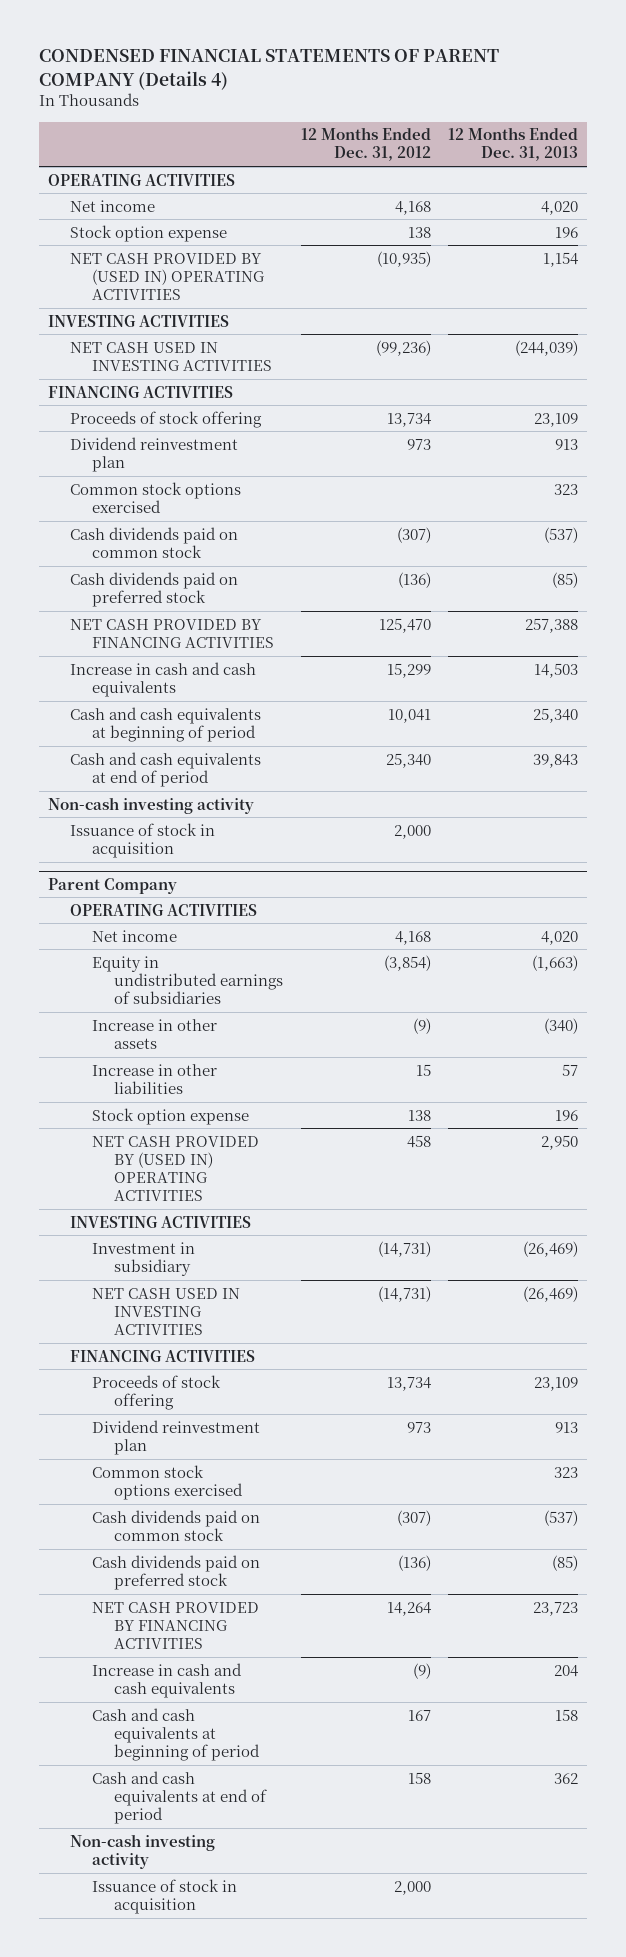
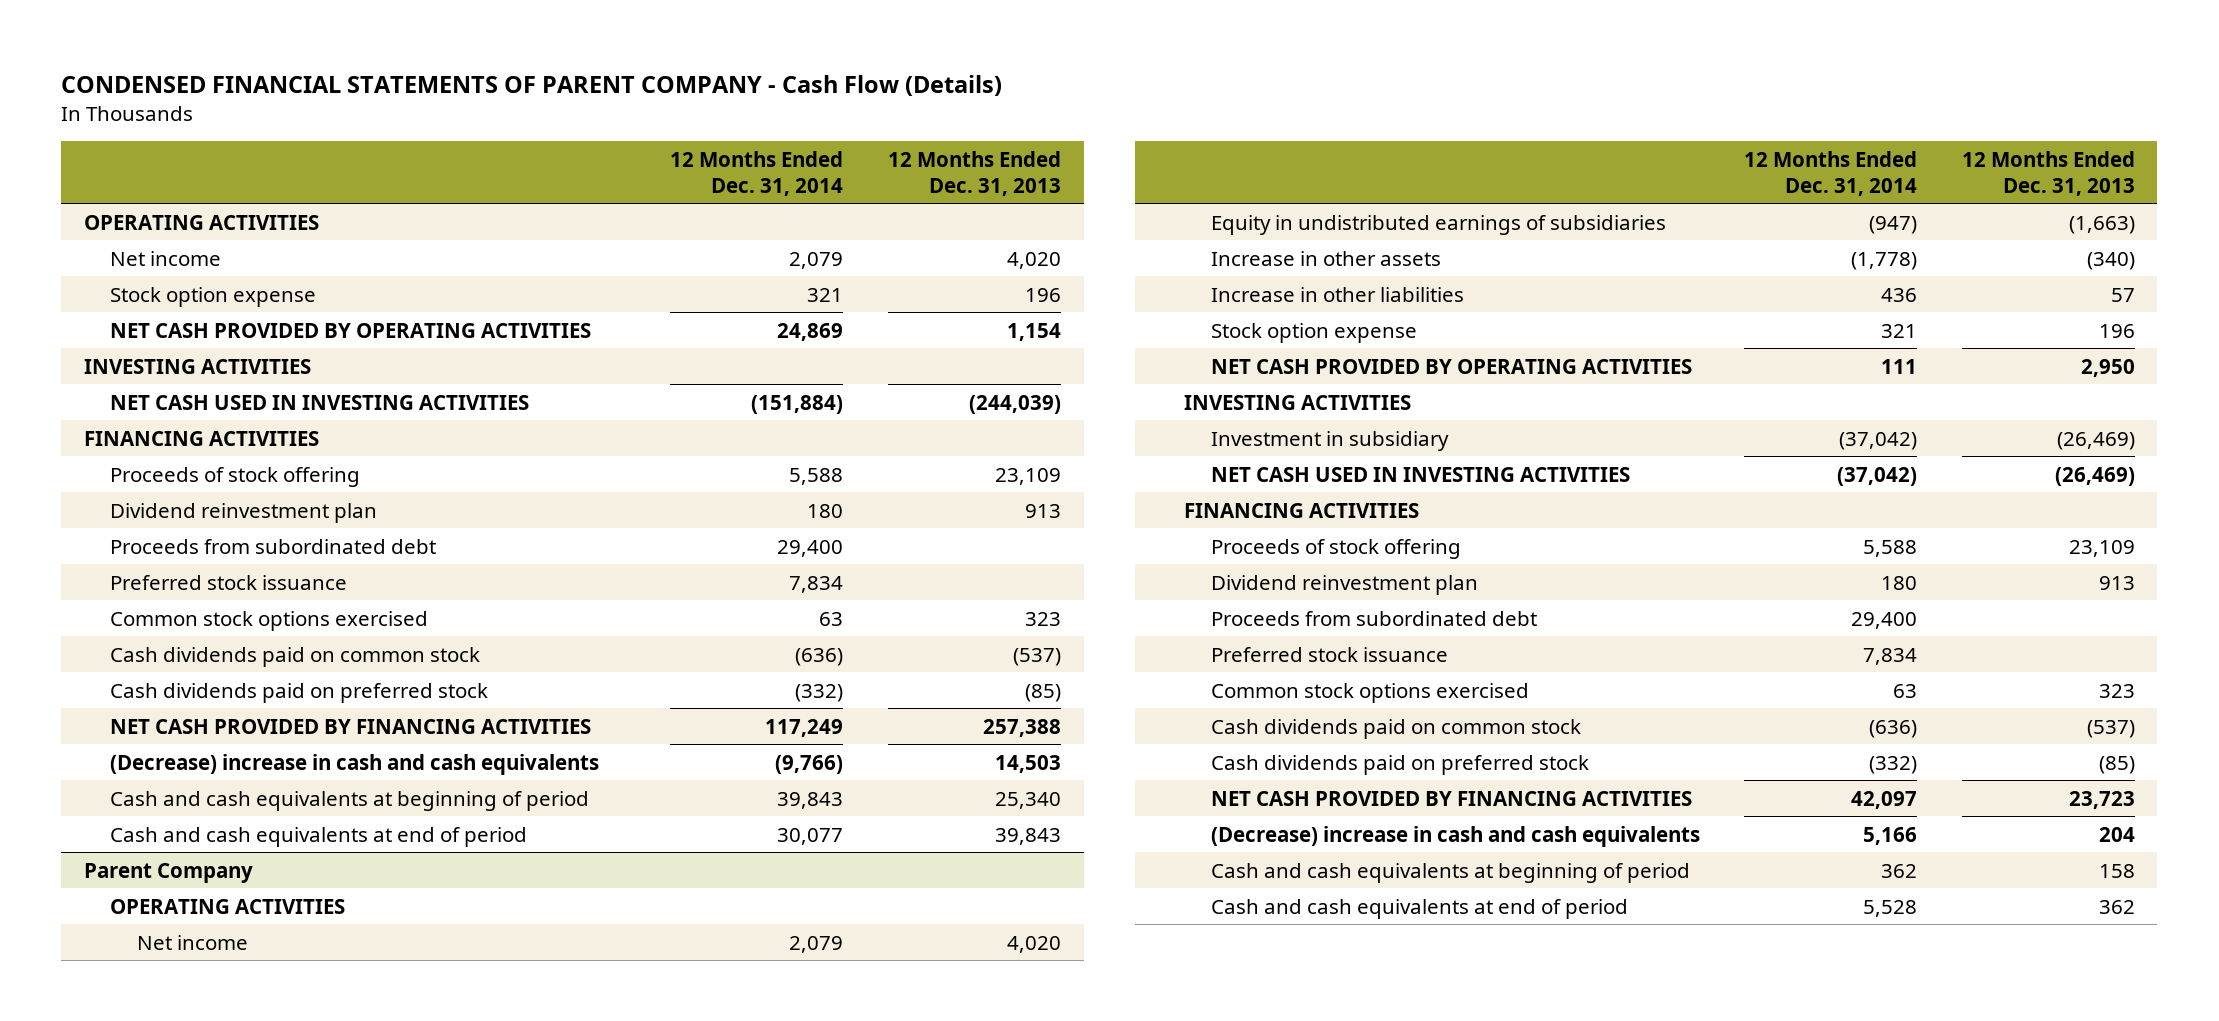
[38,49,499,90] CONDENSED FINANCIAL STATEMENTS OF PARENT COMPANY (Details 4) -> [61,75,1003,97] CONDENSED FINANCIAL STATEMENTS OF PARENT COMPANY - Cash Flow (Details)
[300,127,431,162] 12 Months Ended Dec. 31, 2012 -> none
none -> [670,150,844,196] 12 Months Ended Dec. 31, 2014
[69,252,265,301] NET CASH PROVIDED BY (USED IN) OPERATING ACTIVITIES -> [110,322,592,338] NET CASH PROVIDED BY OPERATING ACTIVITIES
none -> [110,538,437,554] Proceeds from subordinated debt
none -> [110,574,348,590] Preferred stock issuance
[69,661,256,697] Increase in cash and cash equivalents -> [110,753,600,775] (Decrease) increase in cash and cash equivalents
[47,796,254,814] Non-cash investing activity -> none
[69,822,215,858] Issuance of stock in acquisition -> none
[92,1135,260,1202] NET CASH PROVIDED BY (USED IN) OPERATING ACTIVITIES -> [1210,358,1692,374] NET CASH PROVIDED BY OPERATING ACTIVITIES
none -> [1210,610,1537,626] Proceeds from subordinated debt
none -> [1210,646,1448,662] Preferred stock issuance
[92,1662,243,1698] Increase in cash and cash equivalents -> [1210,825,1700,847] (Decrease) increase in cash and cash equivalents
[69,1833,215,1869] Non-cash investing activity -> none
[92,1878,238,1914] Issuance of stock in acquisition -> none

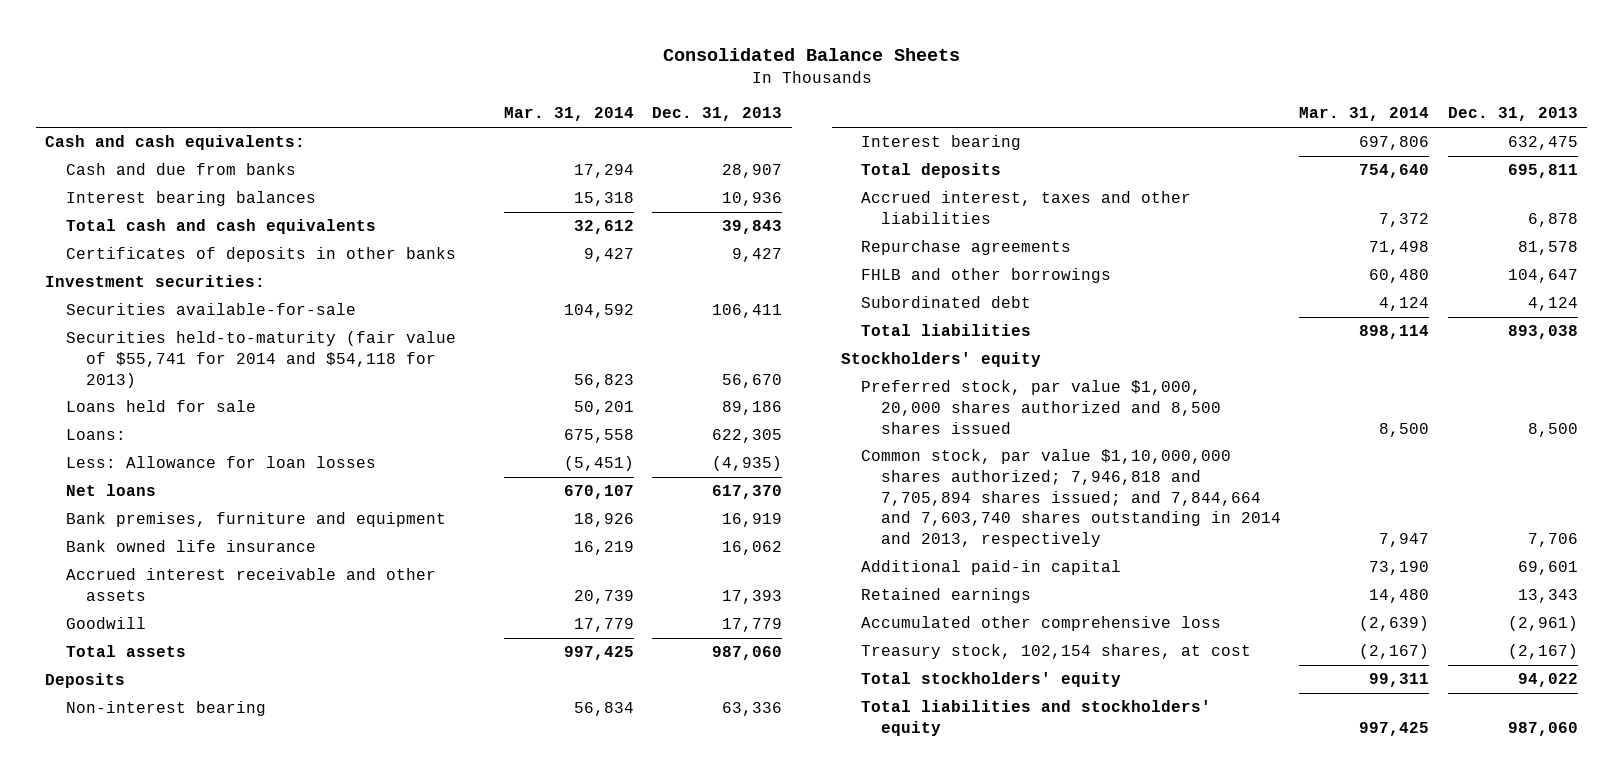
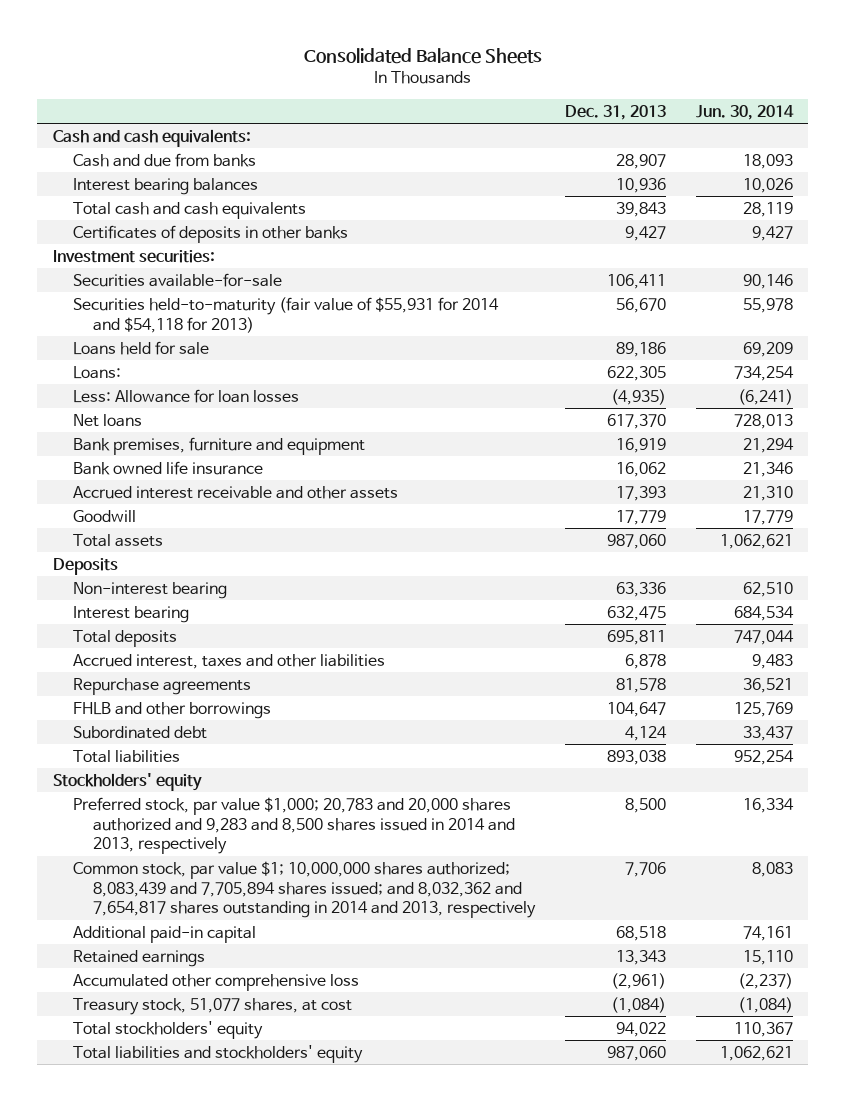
[504,107,635,122] Mar. 31, 2014 -> none
none -> [695,104,794,120] Jun. 30, 2014
[65,331,456,388] Securities held-to-maturity (fair value of $55,741 for 2014 and $54,118 for 2013) -> [72,296,499,333] Securities held-to-maturity (fair value of $55,931 for 2014 and $54,118 for 2013)
[860,380,1222,434] Preferred stock, par value $1,000, 20,000 shares authorized and 8,500 shares issued -> [72,796,515,855] Preferred stock, par value $1,000; 20,783 and 20,000 shares authorized and 9,283 and 8,500 shares issued in 2014 and 2013, respectively
[860,449,1282,547] Common stock, par value $1,10,000,000 shares authorized; 7,946,818 and 7,705,894 shares issued; and 7,844,664 and 7,603,740 shares outstanding in 2014 and 2013, respectively -> [72,860,536,919] Common stock, par value $1; 10,000,000 shares authorized; 8,083,439 and 7,705,894 shares issued; and 8,032,362 and 7,654,817 shares outstanding in 2014 and 2013, respectively
[1517,561,1578,576] 69,601 -> [615,925,666,941] 68,518
[860,644,1251,660] Treasury stock, 102,154 shares, at cost -> [72,997,352,1015] Treasury stock, 51,077 shares, at cost
[1507,644,1578,660] (2,167) -> [610,996,666,1013] (1,084)

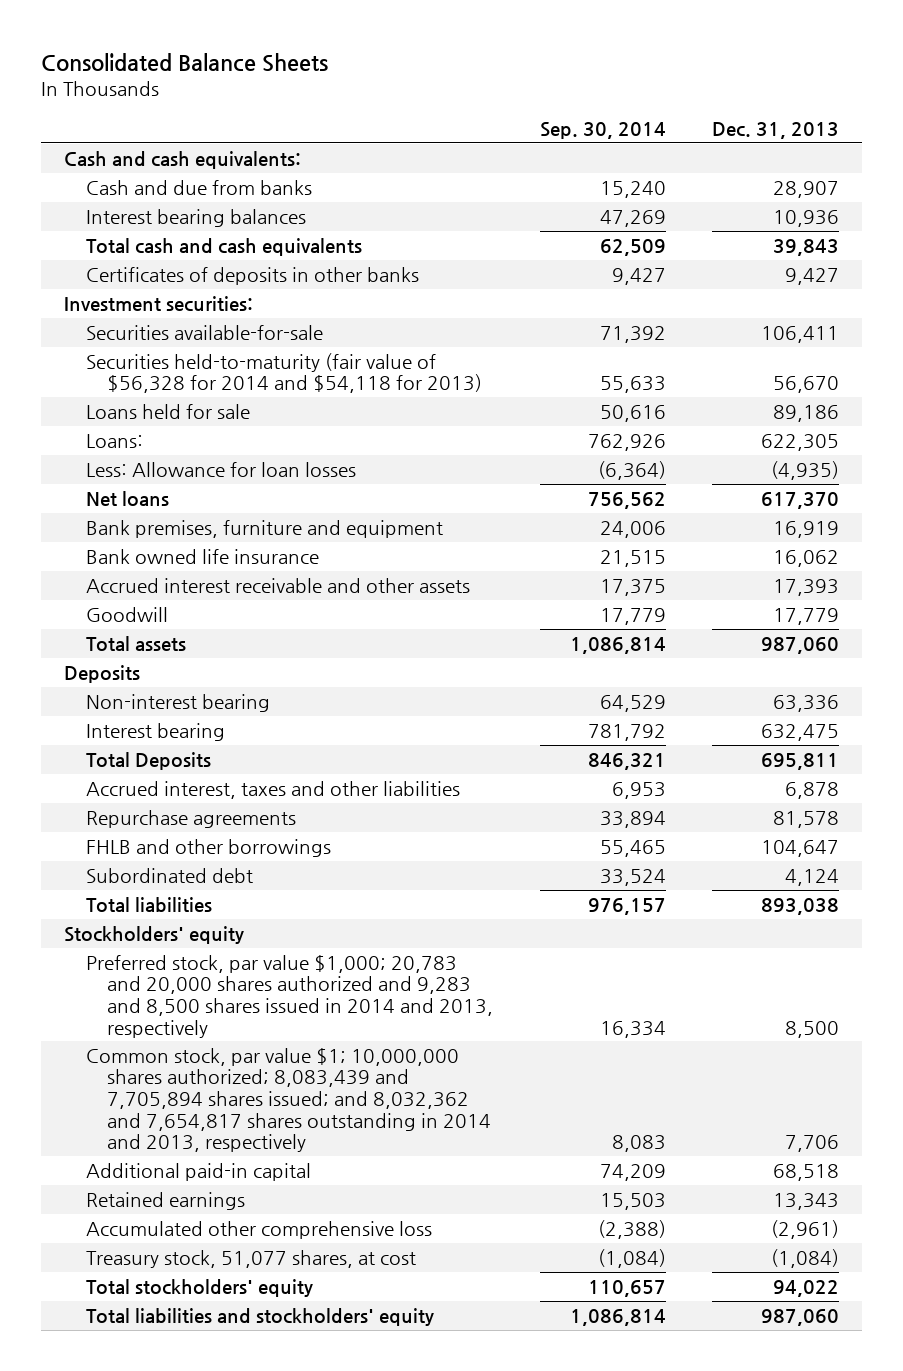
[695,104,794,120] Jun. 30, 2014 -> none
none -> [539,121,666,139] Sep. 30, 2014
[72,296,499,333] Securities held-to-maturity (fair value of $55,931 for 2014 and $54,118 for 2013) -> [85,352,483,394] Securities held-to-maturity (fair value of $56,328 for 2014 and $54,118 for 2013)
[72,629,177,647] Total deposits -> [85,751,211,770] Total Deposits

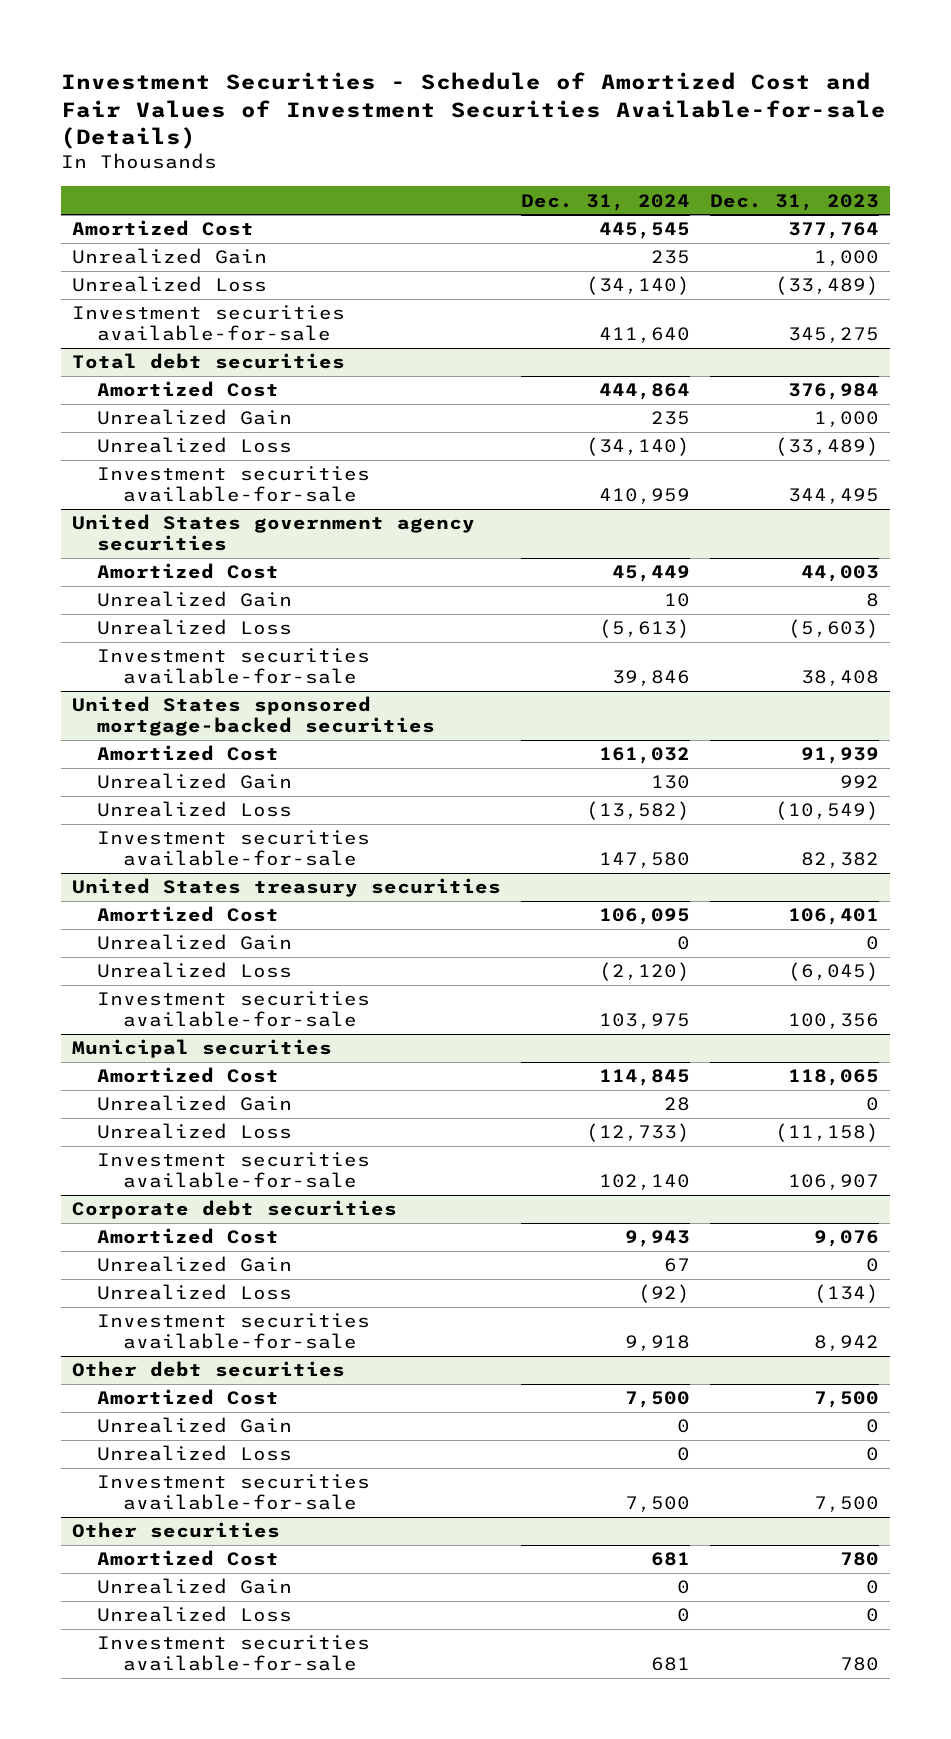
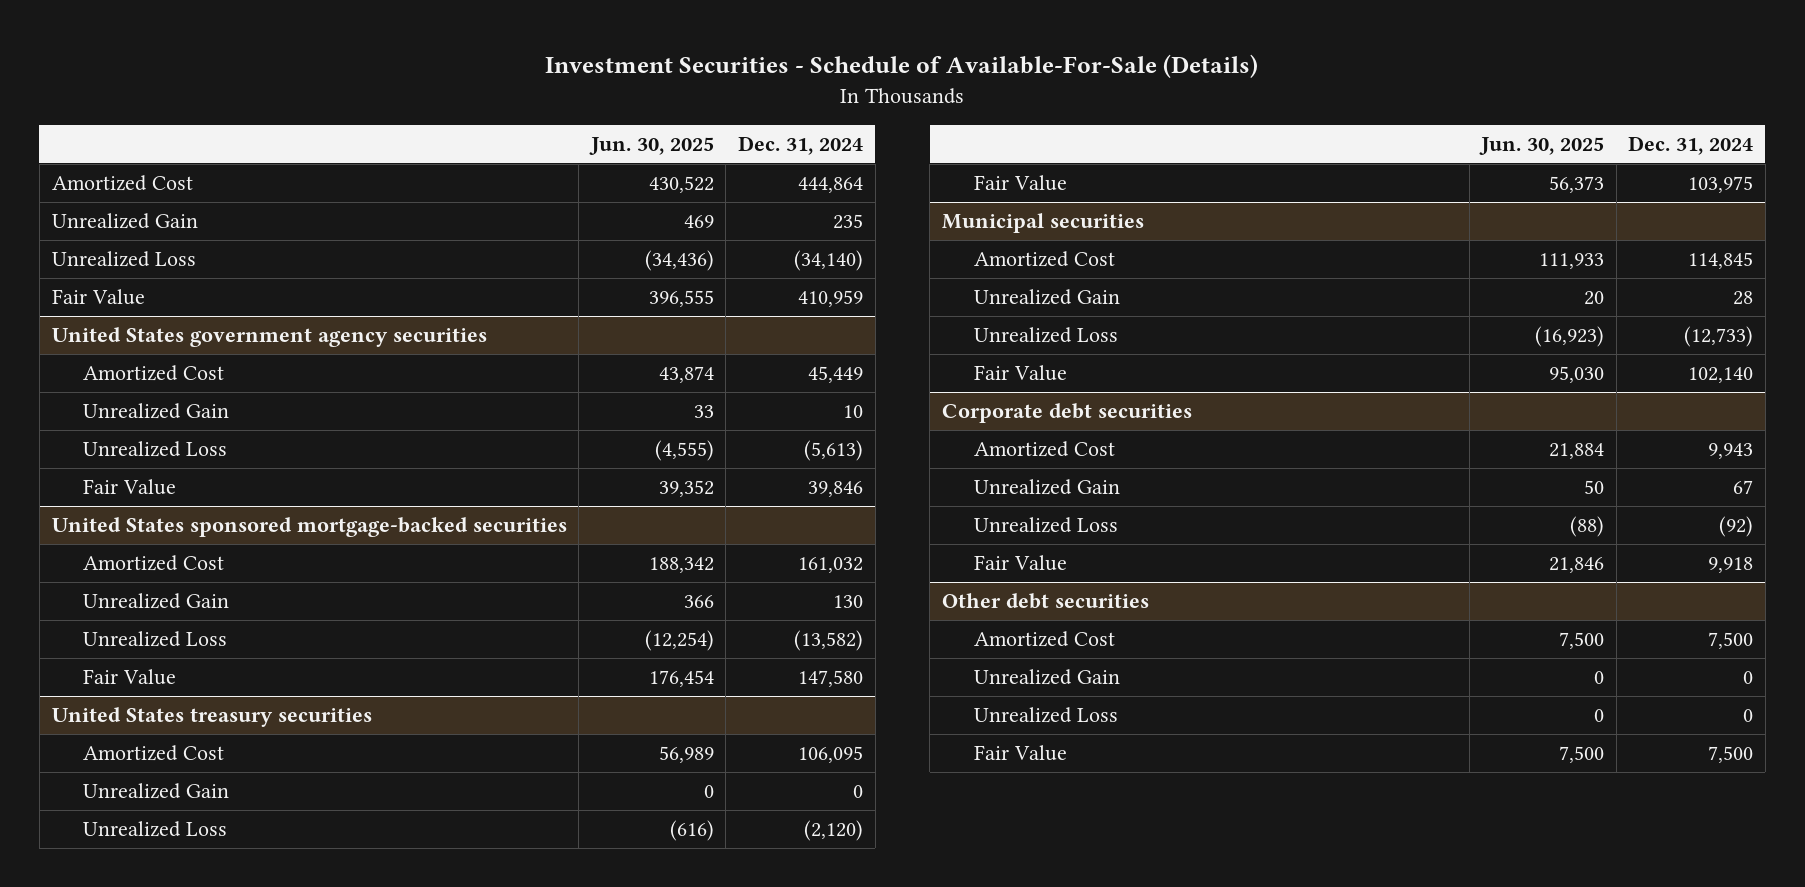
[61,72,887,150] Investment Securities - Schedule of Amortized Cost and Fair Values of Investment Securities Available-for-sale (Details) -> [545,54,1259,79] Investment Securities - Schedule of Available-For-Sale (Details)
[710,193,880,211] Dec. 31, 2023 -> none
none -> [588,136,714,155] Jun. 30, 2025
[71,220,254,237] Amortized Cost -> none
[71,248,267,265] Unrealized Gain -> none
[71,276,267,293] Unrealized Loss -> none
[71,305,345,341] Investment securities available-for-sale -> none
[71,353,345,370] Total debt securities -> none
[97,466,371,502] Investment securities available-for-sale -> [51,288,145,305] Fair Value
[97,648,371,684] Investment securities available-for-sale -> [83,478,177,495] Fair Value
[97,830,371,866] Investment securities available-for-sale -> [83,668,177,685] Fair Value
[97,991,371,1027] Investment securities available-for-sale -> [973,174,1067,191] Fair Value
[97,1152,371,1188] Investment securities available-for-sale -> [973,364,1067,381] Fair Value
[97,1313,371,1349] Investment securities available-for-sale -> [973,554,1067,571] Fair Value
[71,1522,280,1539] Other securities -> none
[97,1550,280,1567] Amortized Cost -> none
[97,1578,293,1595] Unrealized Gain -> none
[97,1606,293,1623] Unrealized Loss -> none
[97,1635,371,1671] Investment securities available-for-sale -> none
[97,1474,371,1510] Investment securities available-for-sale -> [973,744,1067,761] Fair Value

